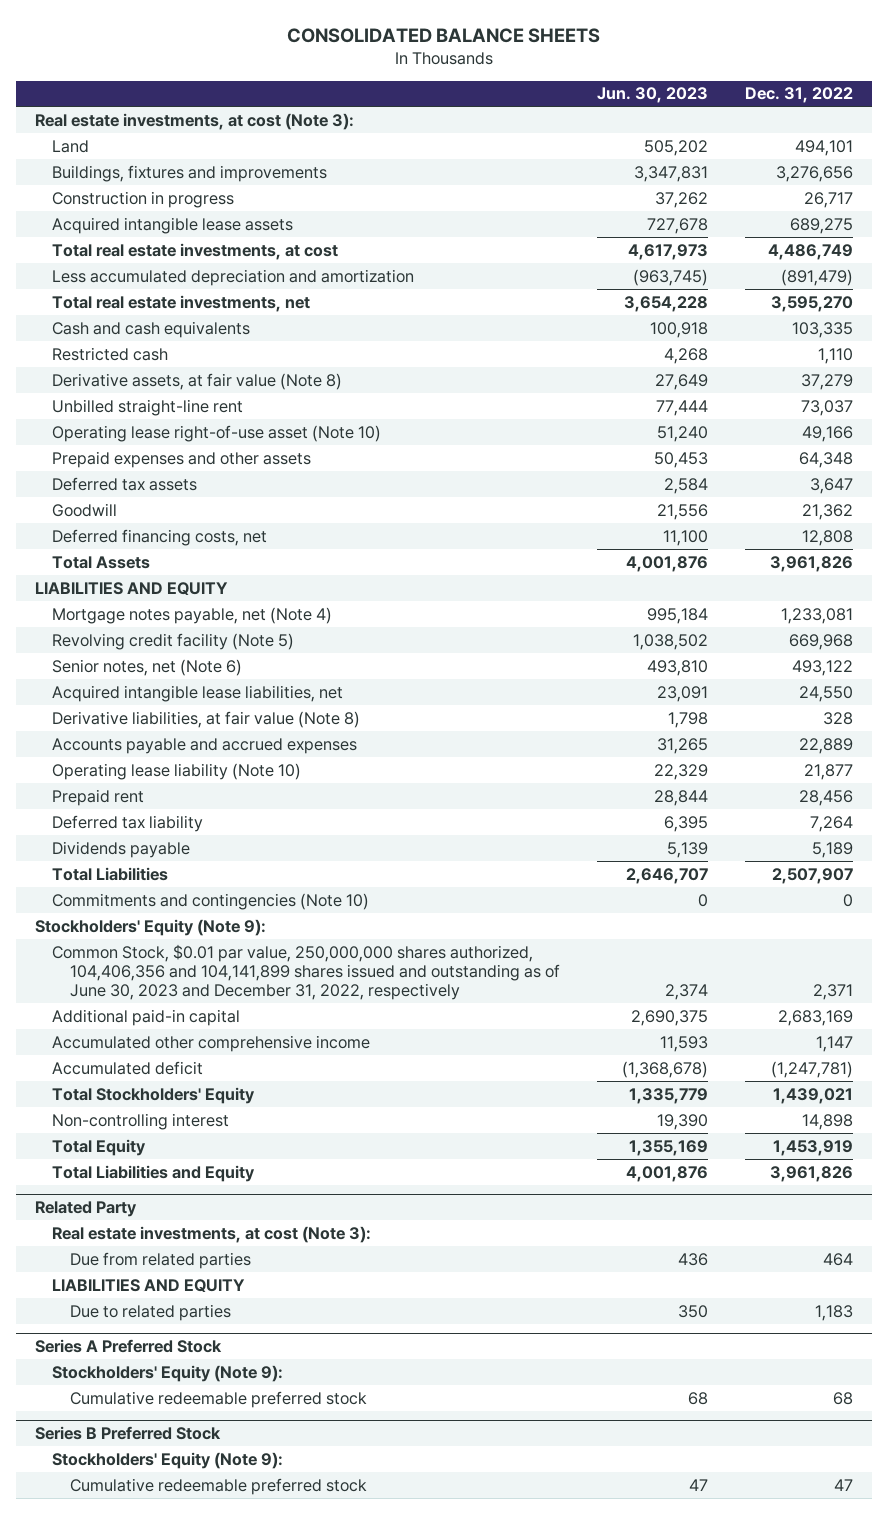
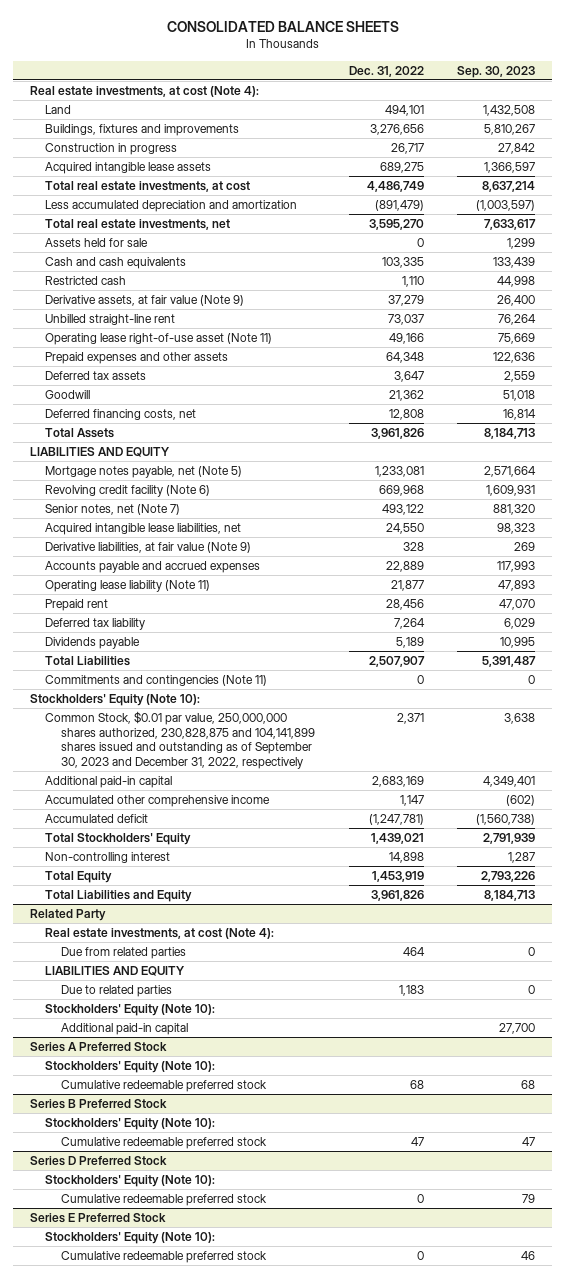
[597,87,709,104] Jun. 30, 2023 -> none
none -> [457,65,536,78] Sep. 30, 2023
[34,112,354,130] Real estate investments, at cost (Note 3): -> [29,86,259,98] Real estate investments, at cost (Note 4):
none -> [45,238,149,248] Assets held for sale
[52,372,343,390] Derivative assets, at fair value (Note 8) -> [45,295,245,307] Derivative assets, at fair value (Note 9)
[52,424,382,442] Operating lease right-of-use asset (Note 10) -> [45,333,273,346] Operating lease right-of-use asset (Note 11)
[52,606,333,624] Mortgage notes payable, net (Note 4) -> [45,466,243,479] Mortgage notes payable, net (Note 5)
[52,632,295,650] Revolving credit facility (Note 5) -> [45,485,211,498] Revolving credit facility (Note 6)
[52,658,243,676] Senior notes, net (Note 6) -> [45,504,181,516] Senior notes, net (Note 7)
[52,710,361,728] Derivative liabilities, at fair value (Note 8) -> [45,542,252,554] Derivative liabilities, at fair value (Note 9)
[52,762,302,780] Operating lease liability (Note 10) -> [45,580,211,593] Operating lease liability (Note 11)
[52,892,370,910] Commitments and contingencies (Note 10) -> [45,675,268,687] Commitments and contingencies (Note 11)
[34,918,266,936] Stockholders' Equity (Note 9): -> [29,694,200,707] Stockholders' Equity (Note 10):
[52,943,560,1000] Common Stock, $0.01 par value, 250,000,000 shares authorized, 104,406,356 and 104,141,899 shares issued and outstanding as of June 30, 2023 and December 31, 2022, respectively -> [45,711,315,769] Common Stock, $0.01 par value, 250,000,000 shares authorized, 230,828,875 and 104,141,899 shares issued and outstanding as of September 30, 2023 and December 31, 2022, respectively
[52,1225,372,1243] Real estate investments, at cost (Note 3): -> [45,928,275,940] Real estate investments, at cost (Note 4):
none -> [45,1004,216,1017] Stockholders' Equity (Note 10):
none -> [60,1023,188,1036] Additional paid-in capital
[52,1364,284,1382] Stockholders' Equity (Note 9): -> [45,1061,216,1074] Stockholders' Equity (Note 10):
[52,1451,284,1469] Stockholders' Equity (Note 9): -> [45,1118,216,1131] Stockholders' Equity (Note 10):
none -> [29,1156,167,1167] Series D Preferred Stock
none -> [45,1175,216,1188] Stockholders' Equity (Note 10):
none -> [60,1194,267,1207] Cumulative redeemable preferred stock
none -> [29,1213,166,1224] Series E Preferred Stock
none -> [45,1232,216,1245] Stockholders' Equity (Note 10):
none -> [60,1251,267,1264] Cumulative redeemable preferred stock

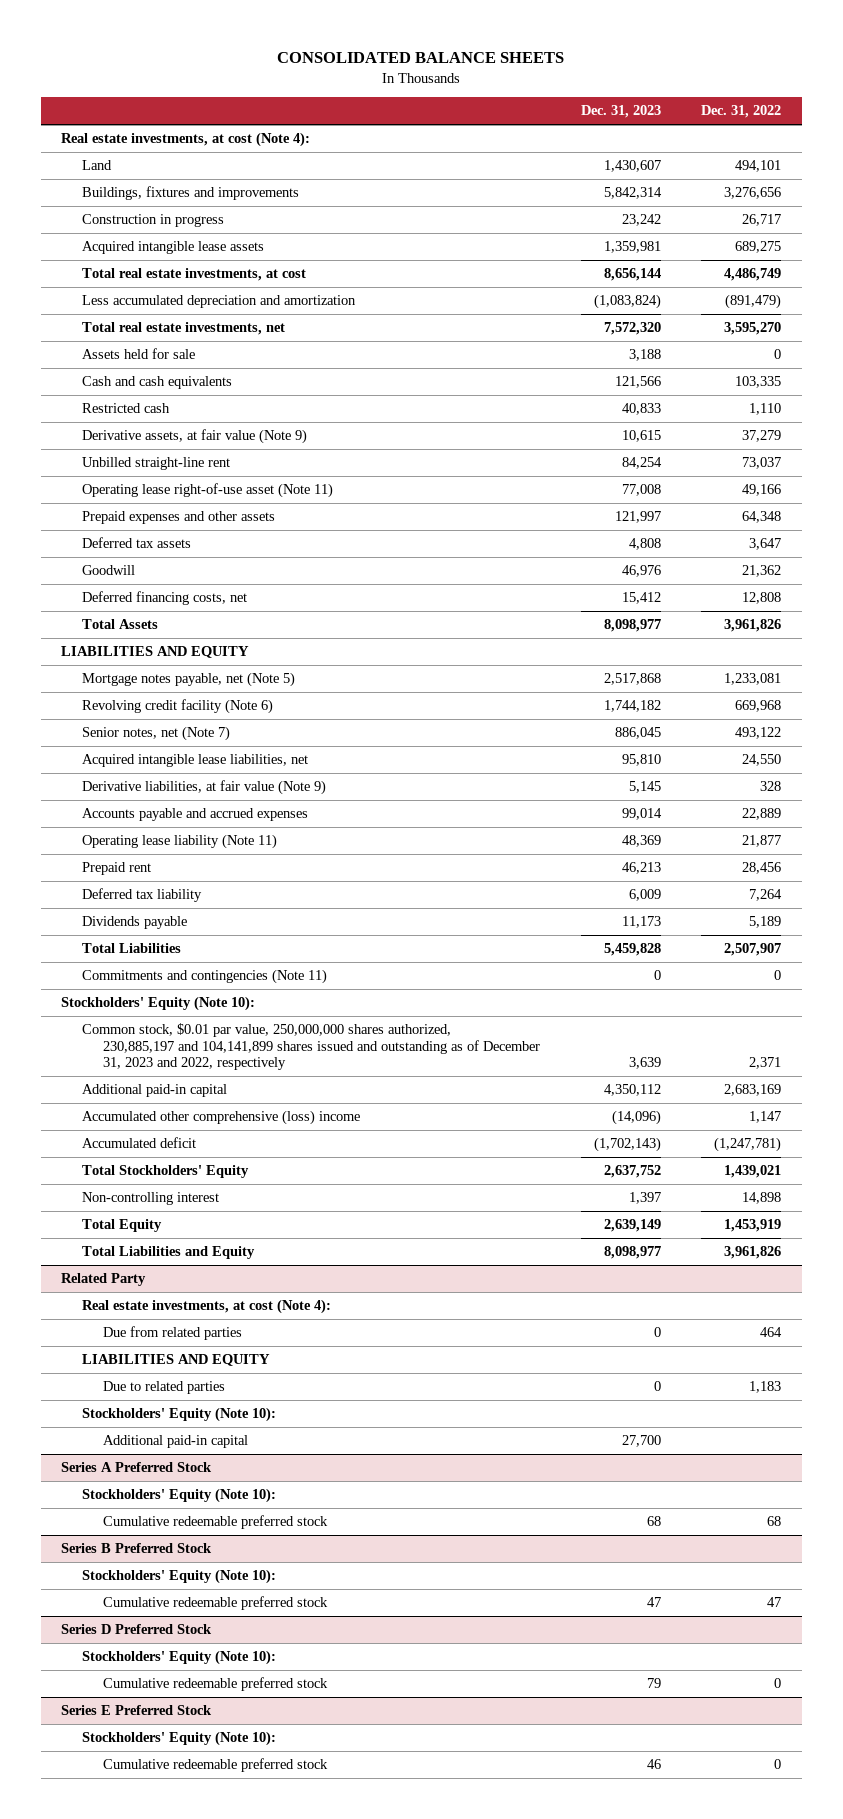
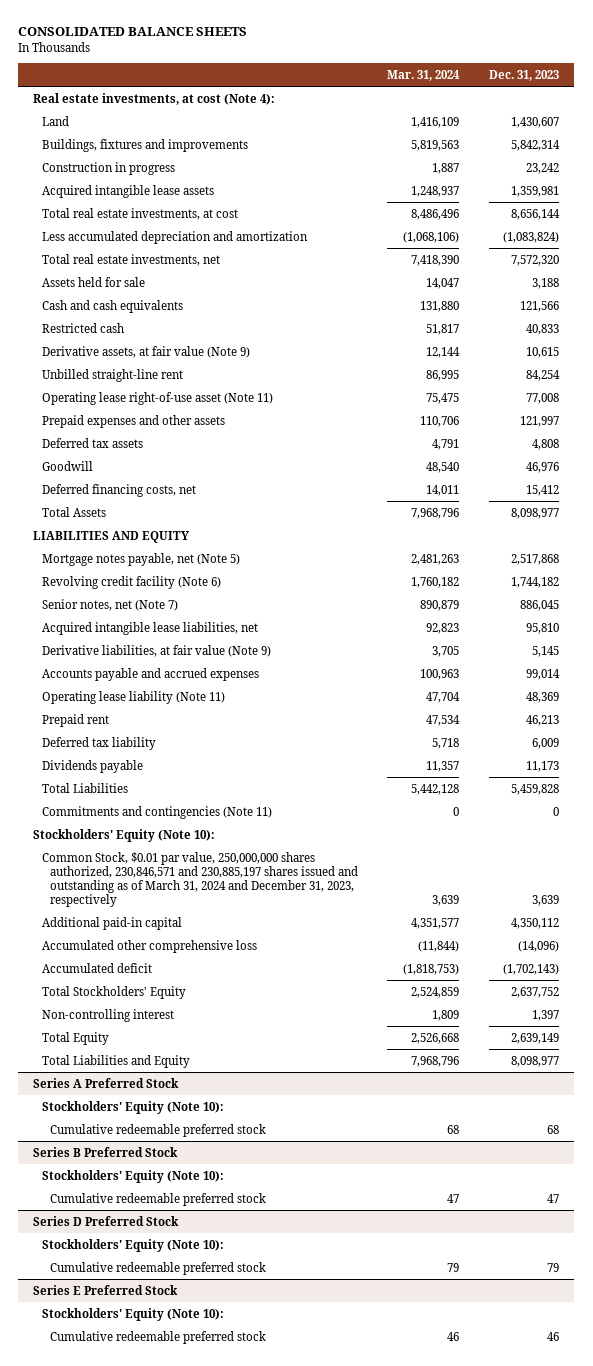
[701,105,782,119] Dec. 31, 2022 -> none
none -> [387,70,461,82] Mar. 31, 2024
[82,1023,540,1071] Common stock, $0.01 par value, 250,000,000 shares authorized, 230,885,197 and 104,141,899 shares issued and outstanding as of December 31, 2023 and 2022, respectively -> [41,851,358,907] Common Stock, $0.01 par value, 250,000,000 shares authorized, 230,846,571 and 230,885,197 shares issued and outstanding as of March 31, 2024 and December 31, 2023, respectively
[82,1110,361,1126] Accumulated other comprehensive (loss) income -> [41,939,257,953] Accumulated other comprehensive loss
[61,1273,147,1287] Related Party -> none
[82,1299,332,1315] Real estate investments, at cost (Note 4): -> none
[102,1326,242,1341] Due from related parties -> none
[82,1354,271,1367] LIABILITIES AND EQUITY -> none
[102,1381,225,1395] Due to related parties -> none
[82,1407,277,1423] Stockholders' Equity (Note 10): -> none
[102,1435,248,1449] Additional paid-in capital -> none

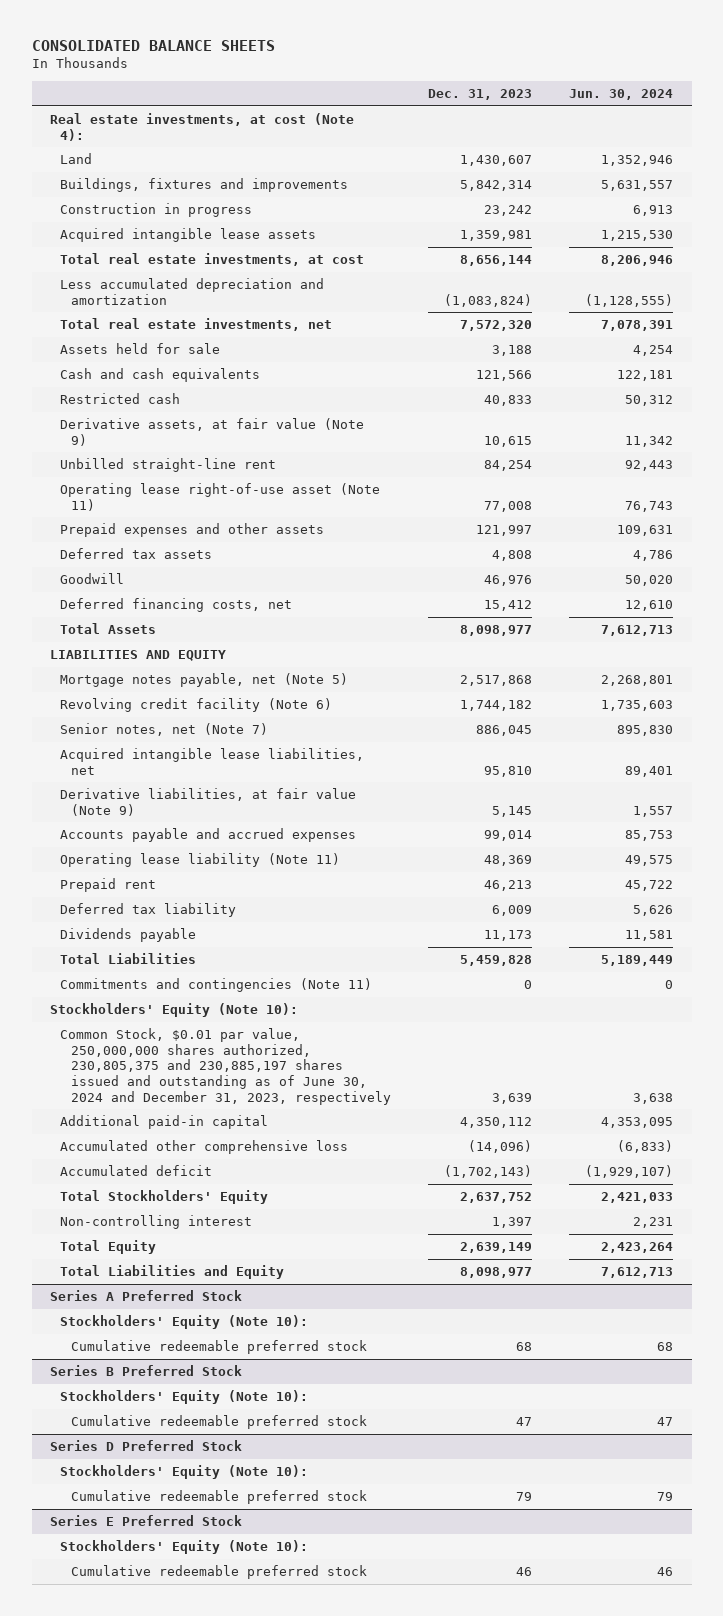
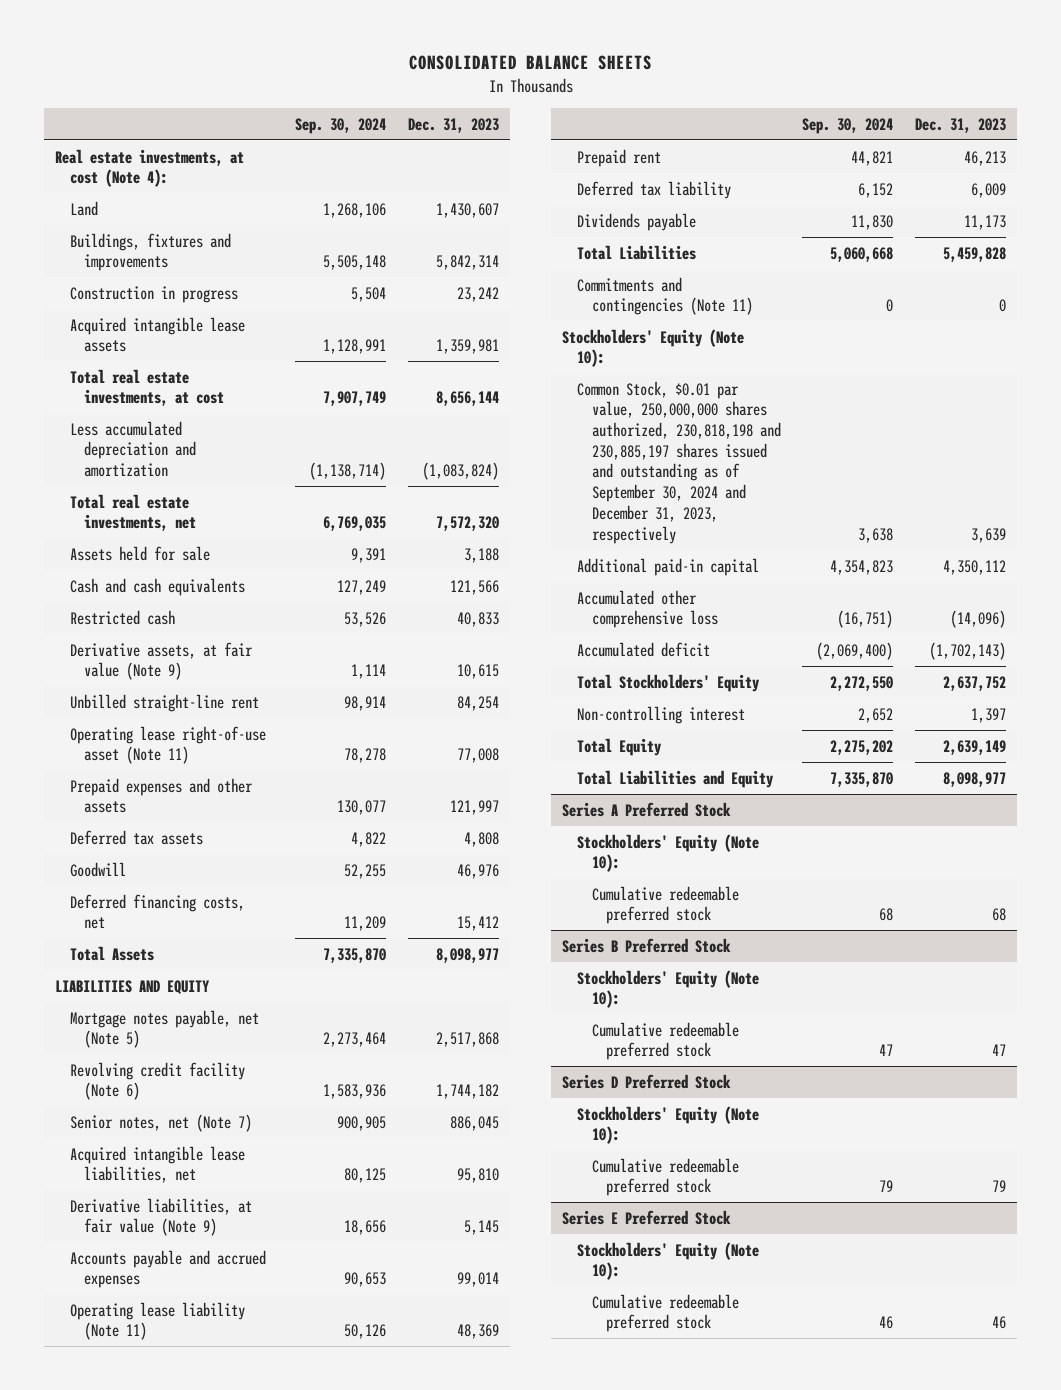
[569,89,674,101] Jun. 30, 2024 -> none
none -> [295,117,387,134] Sep. 30, 2024
[60,1027,391,1105] Common Stock, $0.01 par value, 250,000,000 shares authorized, 230,805,375 and 230,885,197 shares issued and outstanding as of June 30, 2024 and December 31, 2023, respectively -> [576,380,781,544] Common Stock, $0.01 par value, 250,000,000 shares authorized, 230,818,198 and 230,885,197 shares issued and outstanding as of September 30, 2024 and December 31, 2023, respectively

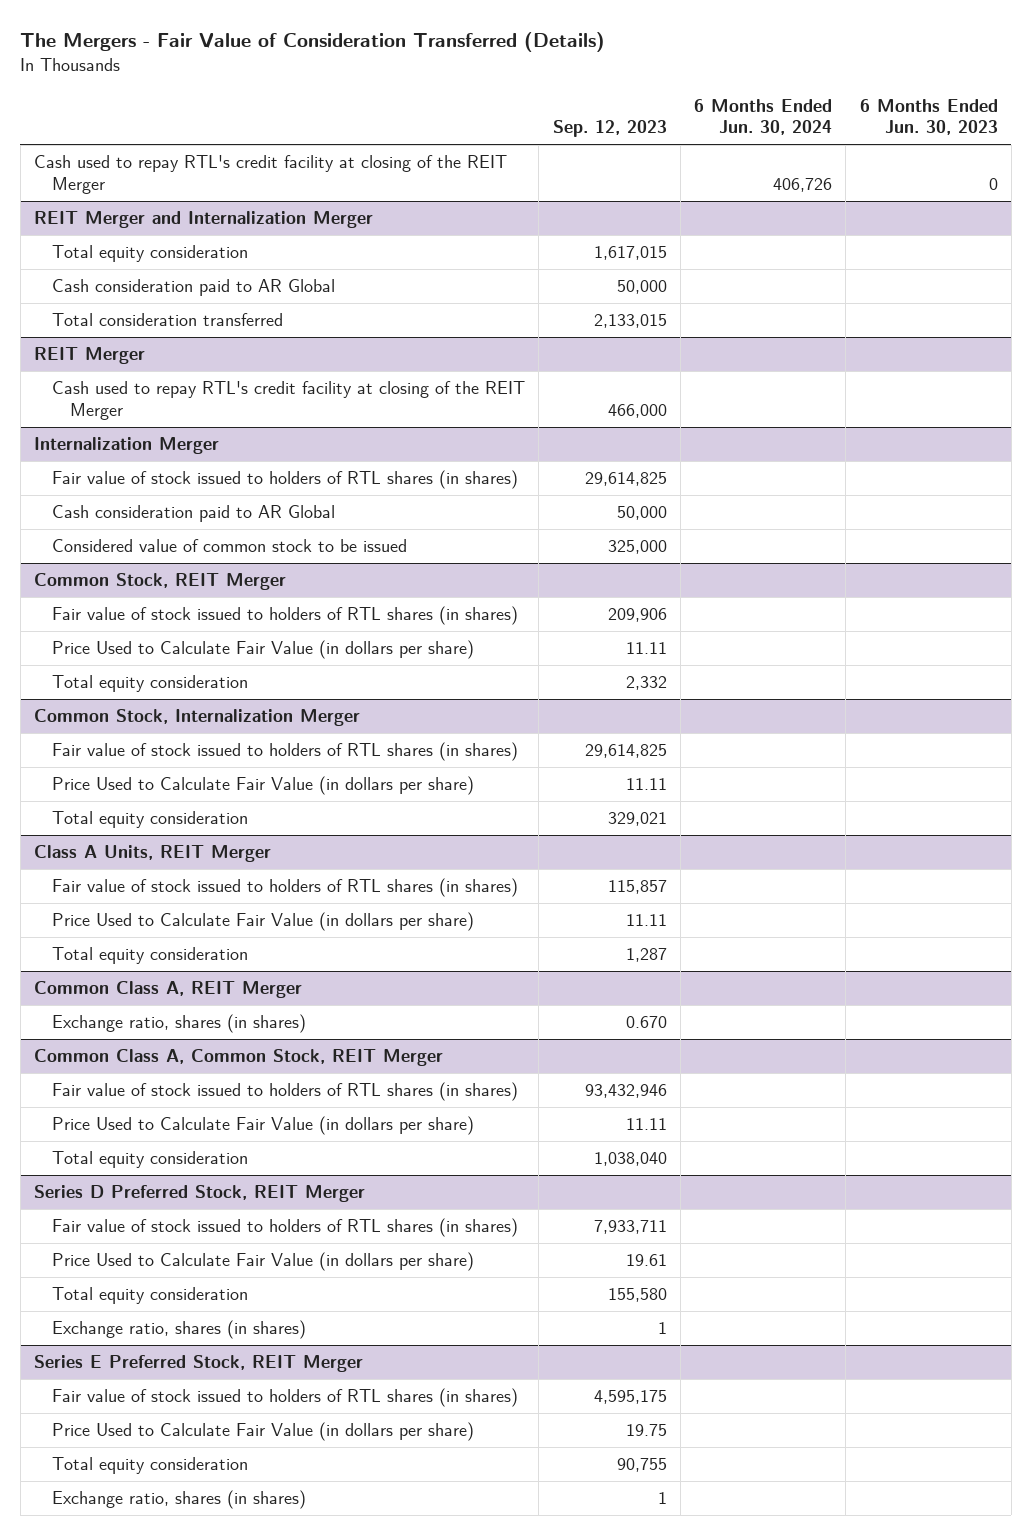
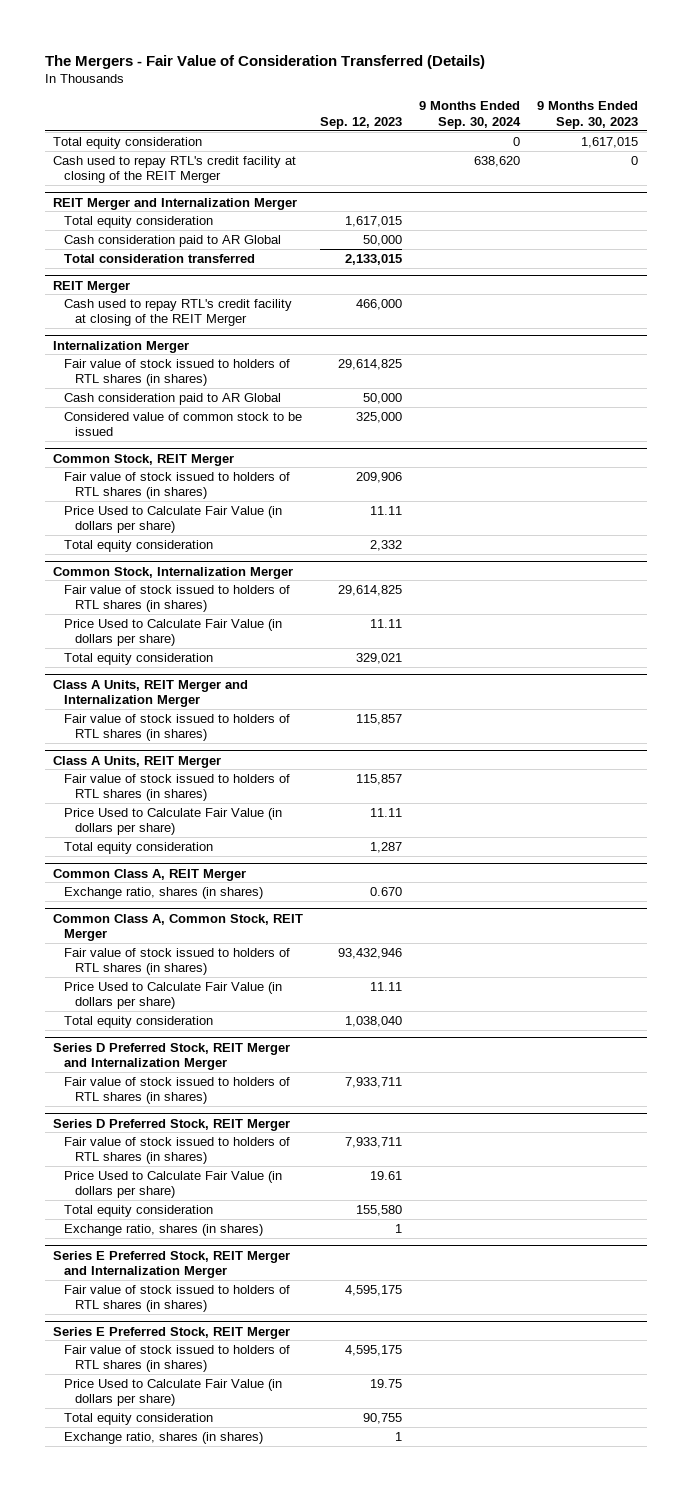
[694,98,833,136] 6 Months Ended Jun. 30, 2024 -> none
[859,98,998,136] 6 Months Ended Jun. 30, 2023 -> none
none -> [419,101,522,129] 9 Months Ended Sep. 30, 2024
none -> [537,101,639,129] 9 Months Ended Sep. 30, 2023
none -> [53,136,203,149] Total equity consideration
none -> [53,679,249,707] Class A Units, REIT Merger and Internalization Merger
none -> [64,713,291,742] Fair value of stock issued to holders of RTL shares (in shares)
none -> [53,1042,291,1070] Series D Preferred Stock, REIT Merger and Internalization Merger
none -> [64,1076,291,1105] Fair value of stock issued to holders of RTL shares (in shares)
none -> [53,1250,291,1278] Series E Preferred Stock, REIT Merger and Internalization Merger
none -> [64,1284,291,1313] Fair value of stock issued to holders of RTL shares (in shares)

